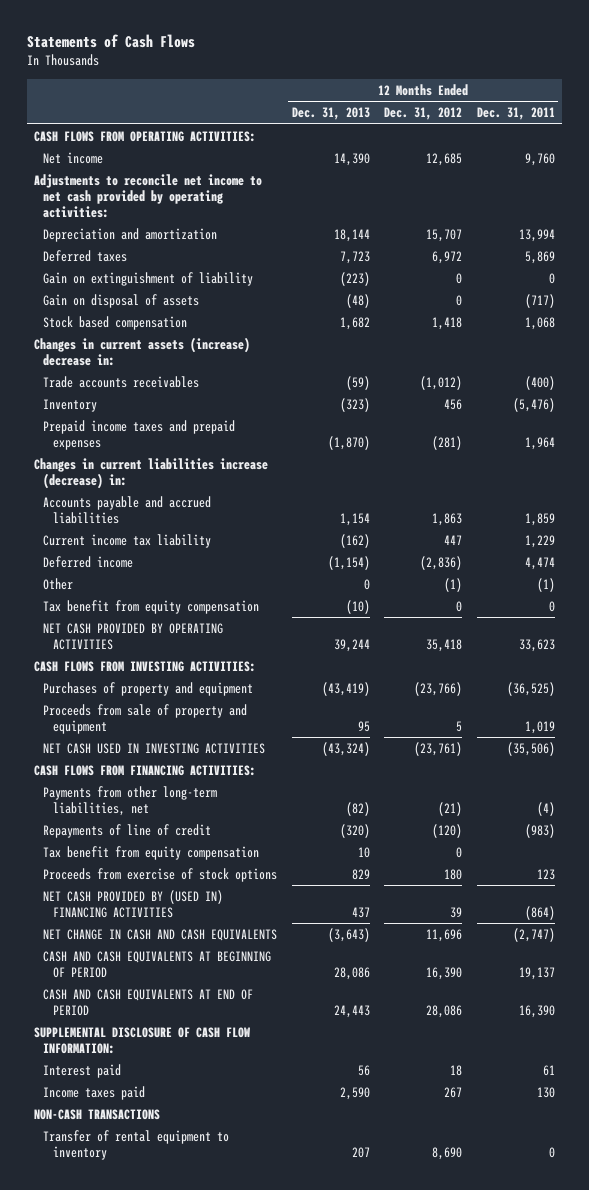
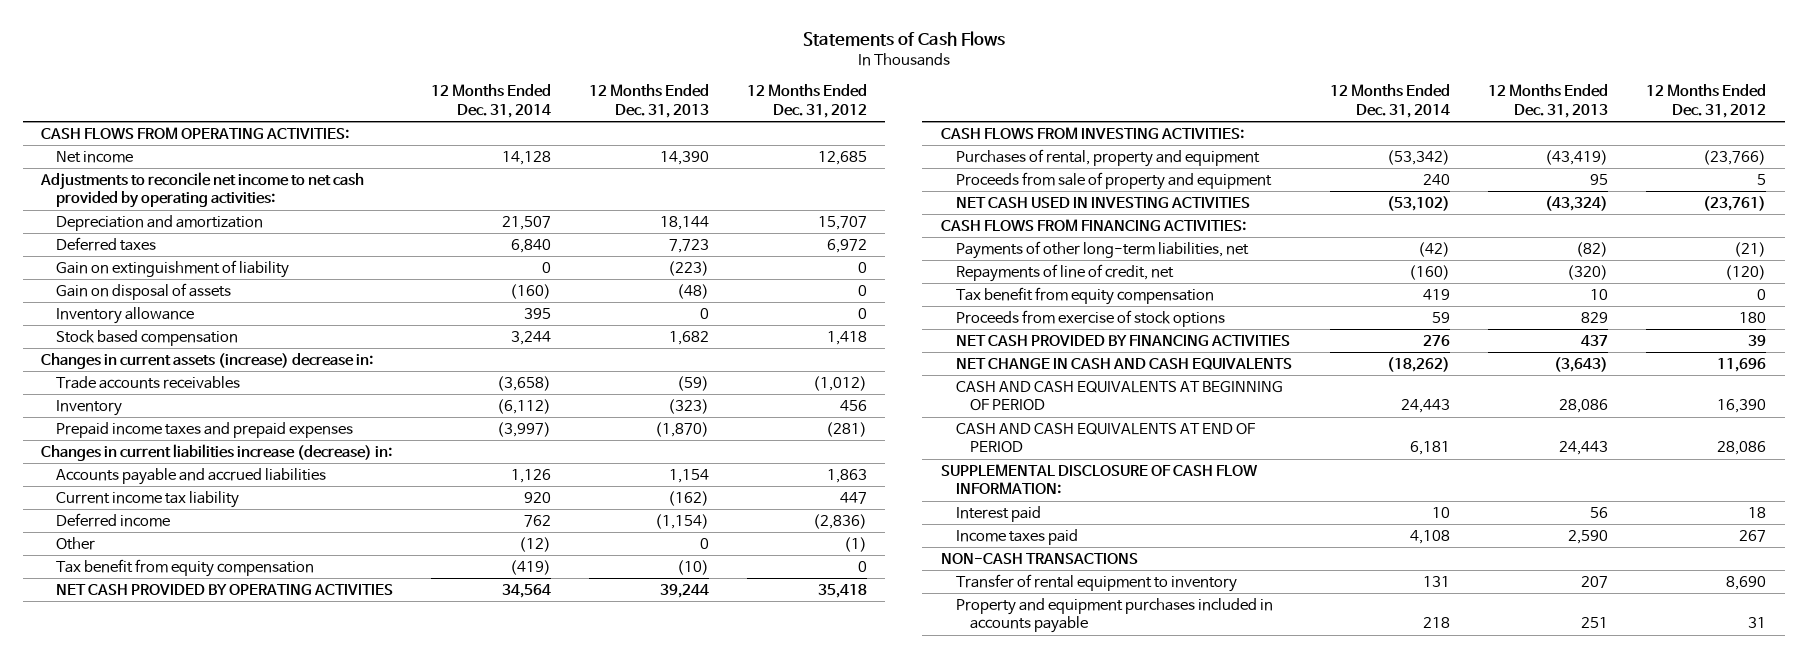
[476,107,555,121] Dec. 31, 2011 -> none
none -> [430,84,551,118] 12 Months Ended Dec. 31, 2014
none -> [56,306,195,324] Inventory allowance
[43,681,254,696] Purchases of property and equipment -> [955,148,1260,167] Purchases of rental, property and equipment
[43,785,218,816] Payments from other long-term liabilities, net -> [955,240,1249,259] Payments of other long-term liabilities, net
[43,823,212,838] Repayments of line of credit -> [955,263,1174,282] Repayments of line of credit, net
[43,889,224,918] NET CASH PROVIDED BY (USED IN) FINANCING ACTIVITIES -> [955,334,1290,346] NET CASH PROVIDED BY FINANCING ACTIVITIES
none -> [955,597,1273,634] Property and equipment purchases included in accounts payable

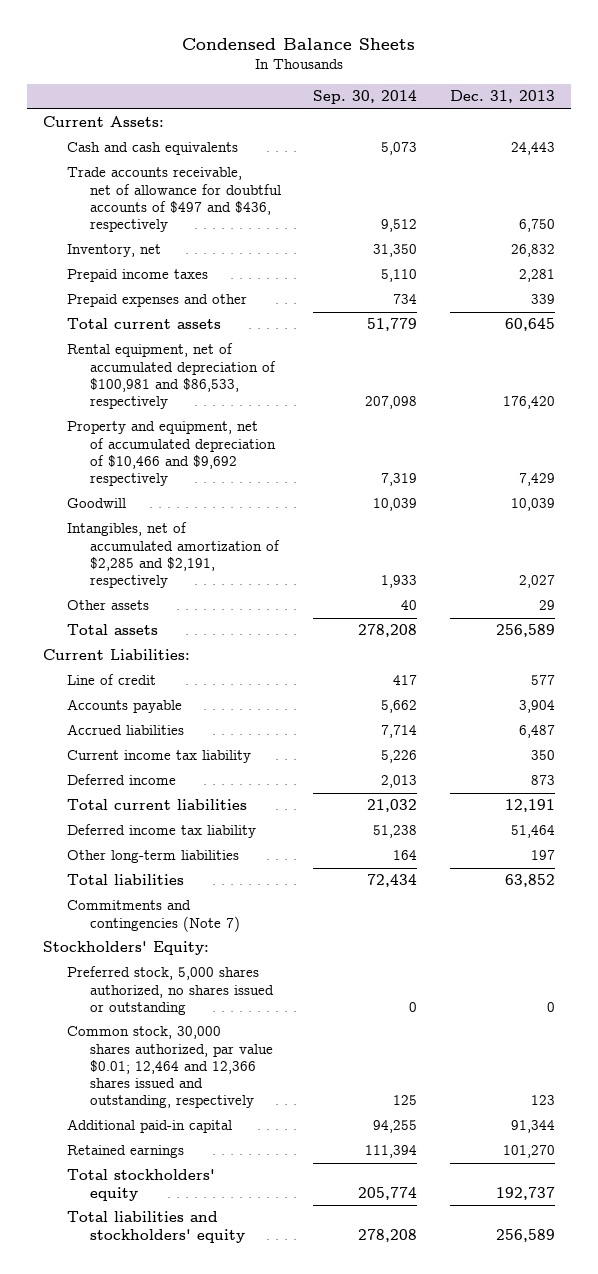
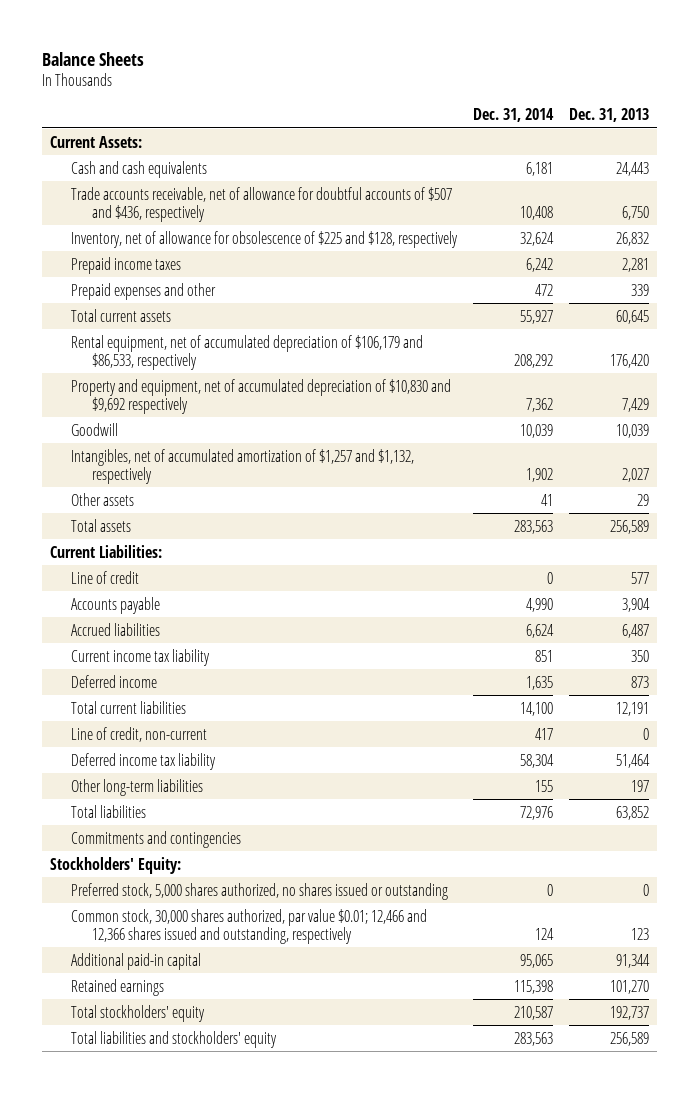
[182,37,416,50] Condensed Balance Sheets -> [41,51,144,66] Balance Sheets
[313,90,418,105] Sep. 30, 2014 -> none
none -> [473,108,555,123] Dec. 31, 2014
[66,167,281,233] Trade accounts receivable, net of allowance for doubtful accounts of $497 and $436, respectively -> [71,186,453,222] Trade accounts receivable, net of allowance for doubtful accounts of $507 and $436, respectively
[66,244,161,258] Inventory, net -> [71,230,459,248] Inventory, net of allowance for obsolescence of $225 and $128, respectively
[66,343,276,410] Rental equipment, net of accumulated depreciation of $100,981 and $86,533, respectively -> [71,334,424,370] Rental equipment, net of accumulated depreciation of $106,179 and $86,533, respectively
[66,421,276,487] Property and equipment, net of accumulated depreciation of $10,466 and $9,692 respectively -> [71,378,452,414] Property and equipment, net of accumulated depreciation of $10,830 and $9,692 respectively
[66,522,280,589] Intangibles, net of accumulated amortization of $2,285 and $2,191, respectively -> [71,448,415,484] Intangibles, net of accumulated amortization of $1,257 and $1,132, respectively
none -> [71,726,208,742] Line of credit, non-current
[66,900,240,932] Commitments and contingencies (Note 7) -> [71,830,242,848] Commitments and contingencies
[66,1026,273,1109] Common stock, 30,000 shares authorized, par value $0.01; 12,464 and 12,366 shares issued and outstanding, respectively -> [71,908,428,944] Common stock, 30,000 shares authorized, par value $0.01; 12,466 and 12,366 shares issued and outstanding, respectively

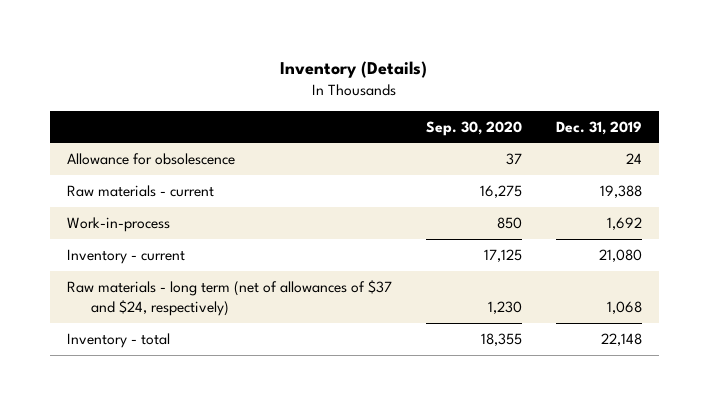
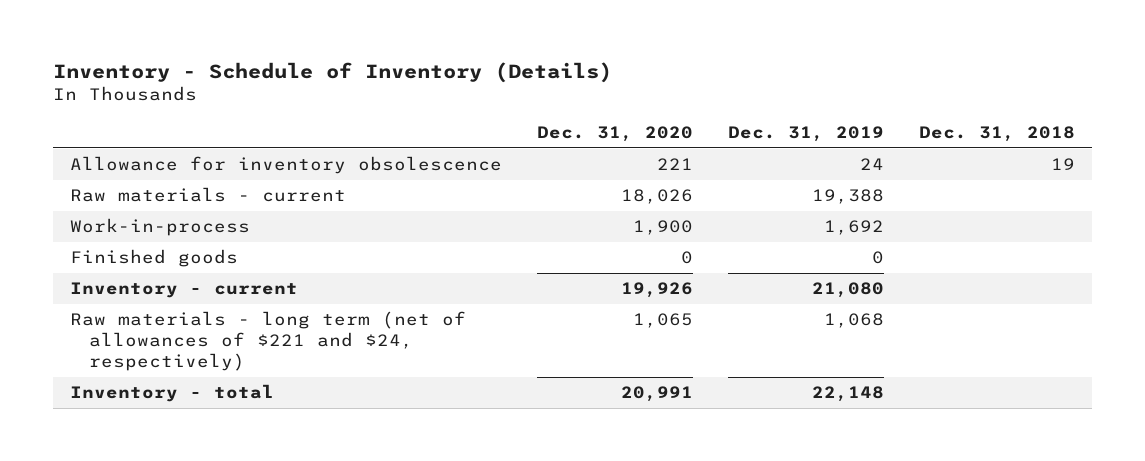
[280,61,428,79] Inventory (Details) -> [52,62,612,84] Inventory - Schedule of Inventory (Details)
[425,120,522,136] Sep. 30, 2020 -> none
none -> [537,125,694,142] Dec. 31, 2020
none -> [918,125,1075,142] Dec. 31, 2018
[67,152,236,165] Allowance for obsolescence -> [70,156,503,175] Allowance for inventory obsolescence
none -> [70,249,239,268] Finished goods
[67,279,393,317] Raw materials - long term (net of allowances of $37 and $24, respectively) -> [70,311,467,371] Raw materials - long term (net of allowances of $221 and $24, respectively)

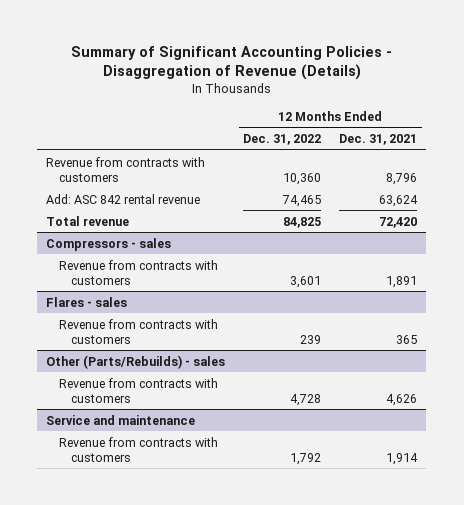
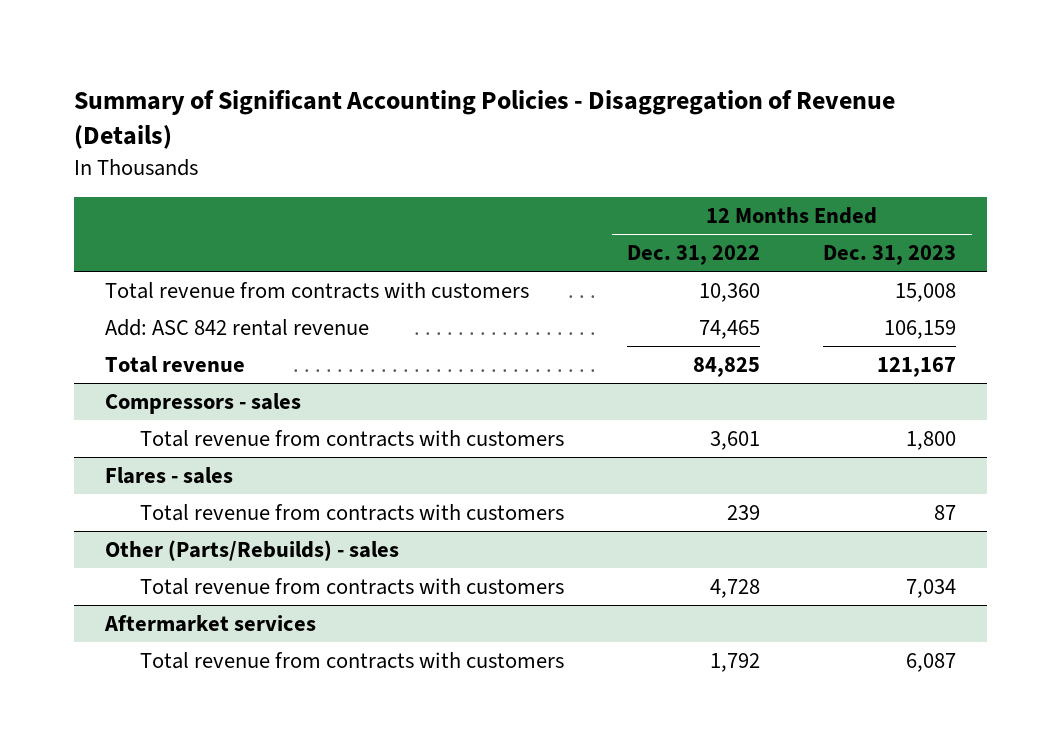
[339,134,418,146] Dec. 31, 2021 -> none
none -> [823,245,957,266] Dec. 31, 2023
[46,156,206,182] Revenue from contracts with customers -> [105,281,530,299] Total revenue from contracts with customers
[58,259,218,285] Revenue from contracts with customers -> [140,429,565,447] Total revenue from contracts with customers
[58,318,218,344] Revenue from contracts with customers -> [140,503,565,521] Total revenue from contracts with customers
[46,414,196,425] Service and maintenance -> none
[58,377,218,403] Revenue from contracts with customers -> [140,577,565,595] Total revenue from contracts with customers
none -> [104,614,317,632] Aftermarket services
[58,436,218,462] Revenue from contracts with customers -> [140,651,565,669] Total revenue from contracts with customers

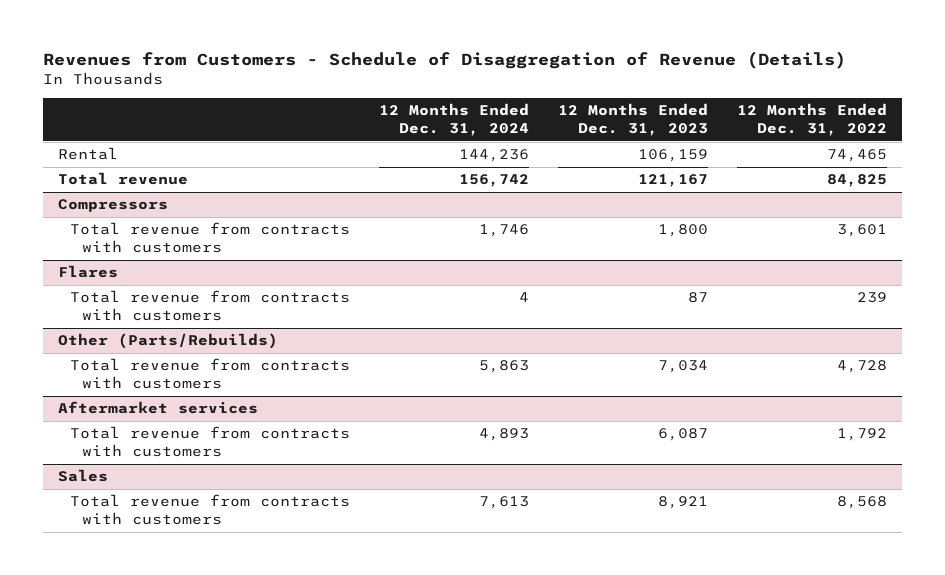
[73,90,895,150] Summary of Significant Accounting Policies - Disaggregation of Revenue (Details) -> [43,50,847,69] Revenues from Customers - Schedule of Disaggregation of Revenue (Details)
none -> [378,103,529,137] 12 Months Ended Dec. 31, 2024
[105,281,530,299] Total revenue from contracts with customers -> none
[105,318,370,336] Add: ASC 842 rental revenue -> [57,147,118,161] Rental
[105,392,302,414] Compressors - sales -> [57,199,168,213] Compressors
[105,466,234,484] Flares - sales -> [57,265,118,279] Flares
[105,539,400,561] Other (Parts/Rebuilds) - sales -> [57,333,278,350] Other (Parts/Rebuilds)
none -> [57,469,108,483] Sales
none -> [69,494,350,526] Total revenue from contracts with customers

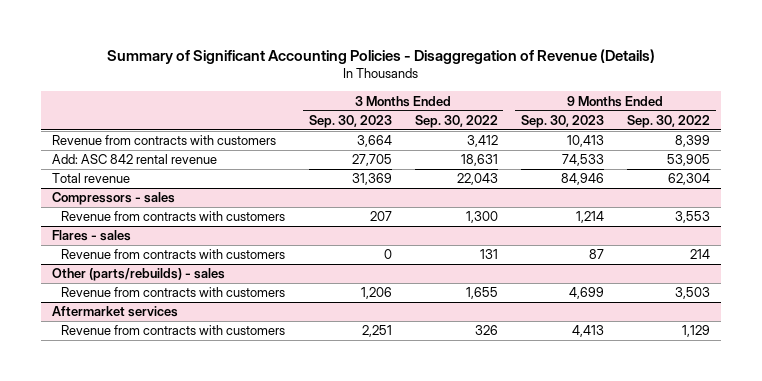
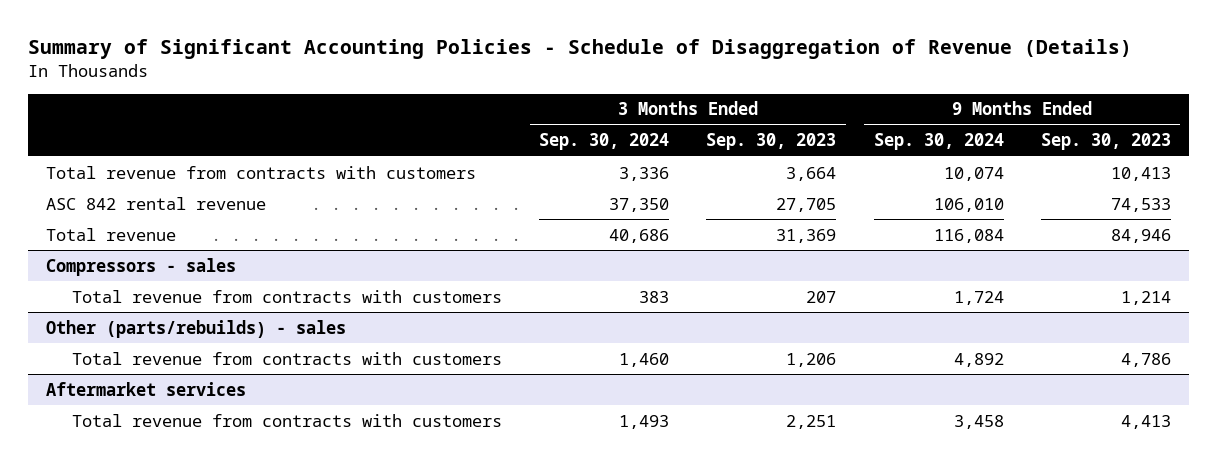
[107,48,656,64] Summary of Significant Accounting Policies - Disaggregation of Revenue (Details) -> [27,38,1132,59] Summary of Significant Accounting Policies - Schedule of Disaggregation of Revenue (Details)
[414,114,498,128] Sep. 30, 2022 -> none
[626,114,710,128] Sep. 30, 2022 -> none
none -> [539,133,670,151] Sep. 30, 2024
none -> [873,133,1004,151] Sep. 30, 2024
[52,135,277,146] Revenue from contracts with customers -> [46,165,477,179] Total revenue from contracts with customers
[52,154,218,165] Add: ASC 842 rental revenue -> [46,196,267,210] ASC 842 rental revenue
[52,230,132,242] Flares - sales -> none
[61,249,286,260] Revenue from contracts with customers -> none
[61,211,286,222] Revenue from contracts with customers -> [72,289,503,303] Total revenue from contracts with customers
[61,287,286,298] Revenue from contracts with customers -> [72,351,503,365] Total revenue from contracts with customers
[568,287,604,300] 4,699 -> [1120,352,1171,367] 4,786
[61,325,286,336] Revenue from contracts with customers -> [72,413,503,427] Total revenue from contracts with customers

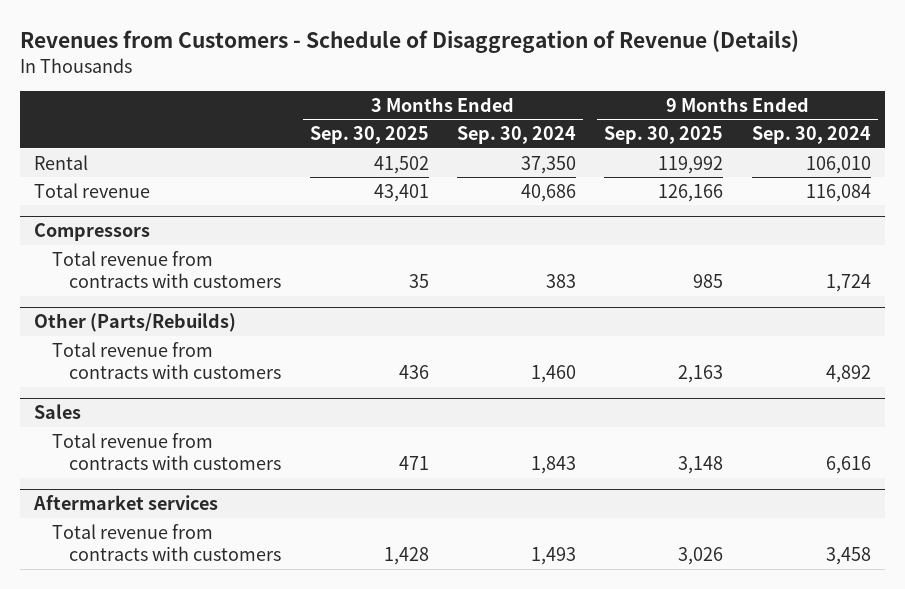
[27,38,1132,59] Summary of Significant Accounting Policies - Schedule of Disaggregation of Revenue (Details) -> [20,30,800,54] Revenues from Customers - Schedule of Disaggregation of Revenue (Details)
[706,133,837,151] Sep. 30, 2023 -> none
[1040,133,1171,151] Sep. 30, 2023 -> none
none -> [309,126,429,145] Sep. 30, 2025
none -> [604,126,724,145] Sep. 30, 2025
[46,165,477,179] Total revenue from contracts with customers -> none
[46,196,267,210] ASC 842 rental revenue -> [34,154,89,170] Rental
[46,257,237,276] Compressors - sales -> [34,223,151,242] Compressors
[46,319,347,338] Other (parts/rebuilds) - sales -> [34,313,237,333] Other (Parts/Rebuilds)
none -> [34,404,82,420] Sales
none -> [51,432,282,471] Total revenue from contracts with customers

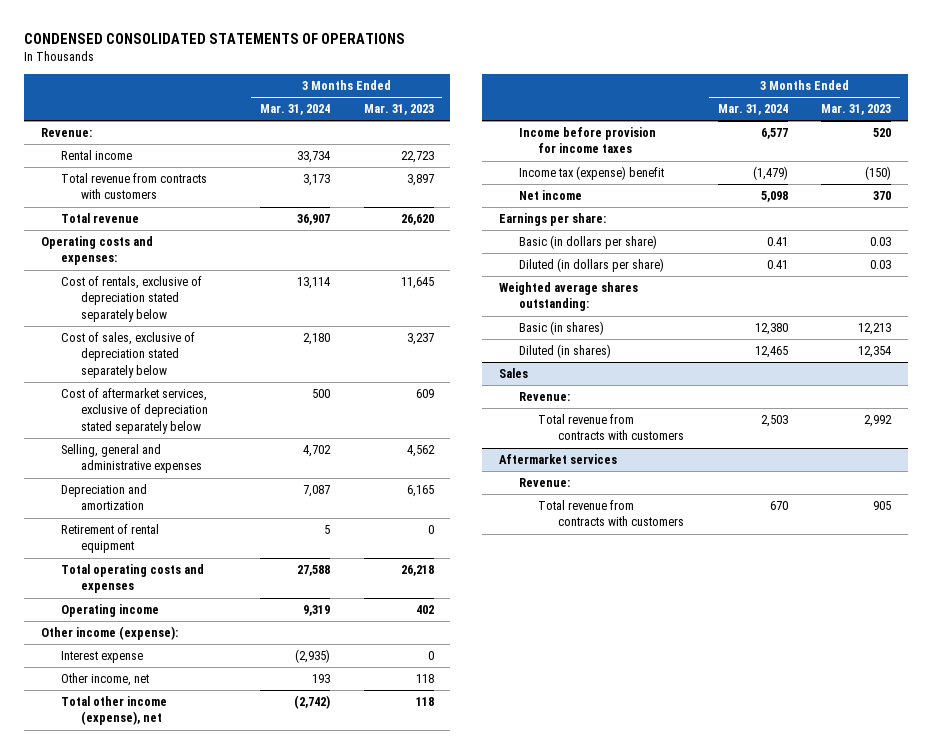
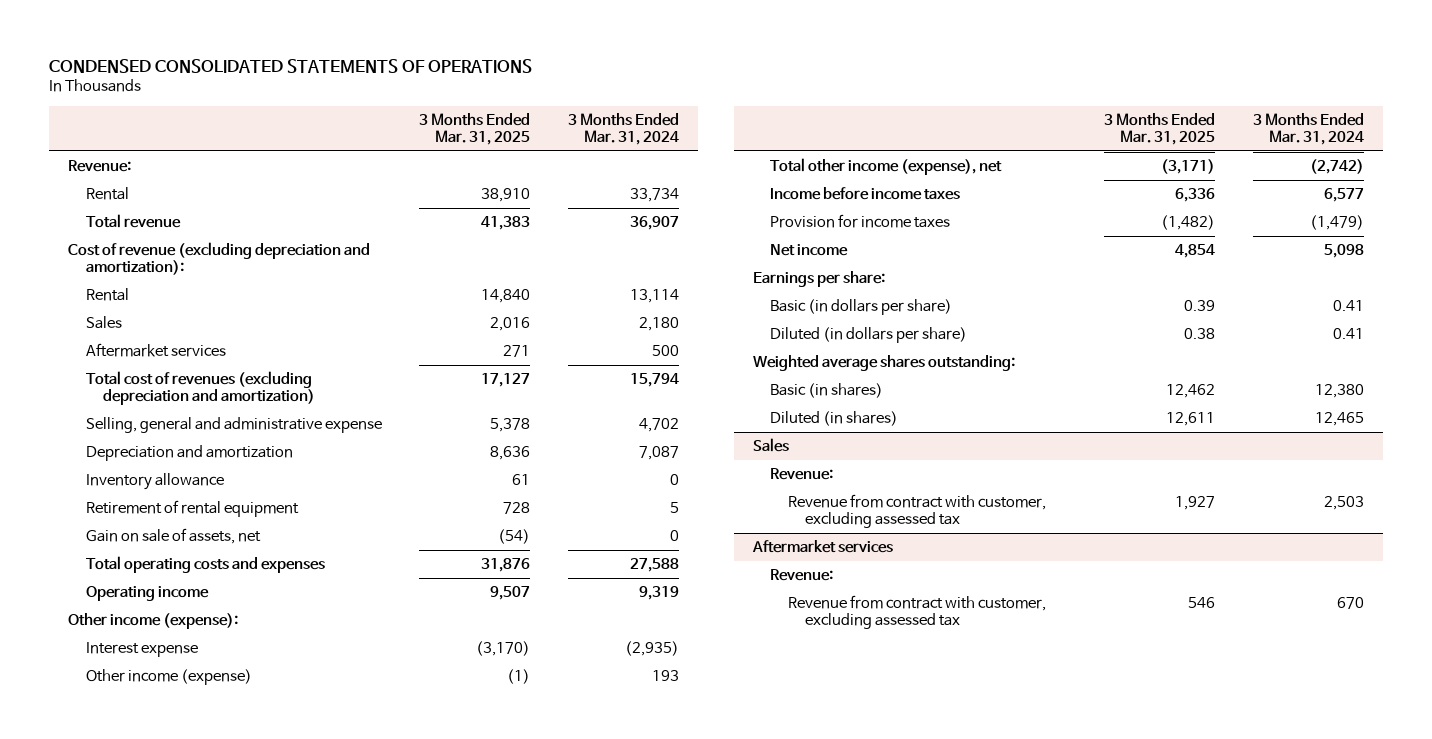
[363,104,434,116] Mar. 31, 2023 -> none
none -> [419,112,531,145] 3 Months Ended Mar. 31, 2025
[60,173,207,200] Total revenue from contracts with customers -> none
[60,150,132,161] Rental income -> [85,187,129,201] Rental
[41,236,154,266] Operating costs and expenses: -> [68,242,371,276] Cost of revenue (excluding depreciation and amortization):
[60,276,202,322] Cost of rentals, exclusive of depreciation stated separately below -> [85,288,129,302] Rental
[60,332,195,378] Cost of sales, exclusive of depreciation stated separately below -> [85,316,122,330] Sales
[60,388,208,434] Cost of aftermarket services, exclusive of depreciation stated separately below -> [85,343,226,358] Aftermarket services
none -> [85,371,315,406] Total cost of revenues (excluding depreciation and amortization)
[60,444,202,474] Selling, general and administrative expenses -> [85,417,382,434] Selling, general and administrative expense
none -> [85,473,224,491] Inventory allowance
none -> [85,528,261,545] Gain on sale of assets, net
[60,673,149,687] Other income, net -> [85,669,252,686] Other income (expense)
[518,127,656,154] Income before provision for income taxes -> [770,187,961,201] Income before income taxes
[518,166,664,181] Income tax (expense) benefit -> [770,214,951,229] Provision for income taxes
[538,414,684,441] Total revenue from contracts with customers -> [787,494,1046,529] Revenue from contract with customer, excluding assessed tax
[538,500,684,527] Total revenue from contracts with customers -> [787,595,1046,630] Revenue from contract with customer, excluding assessed tax

